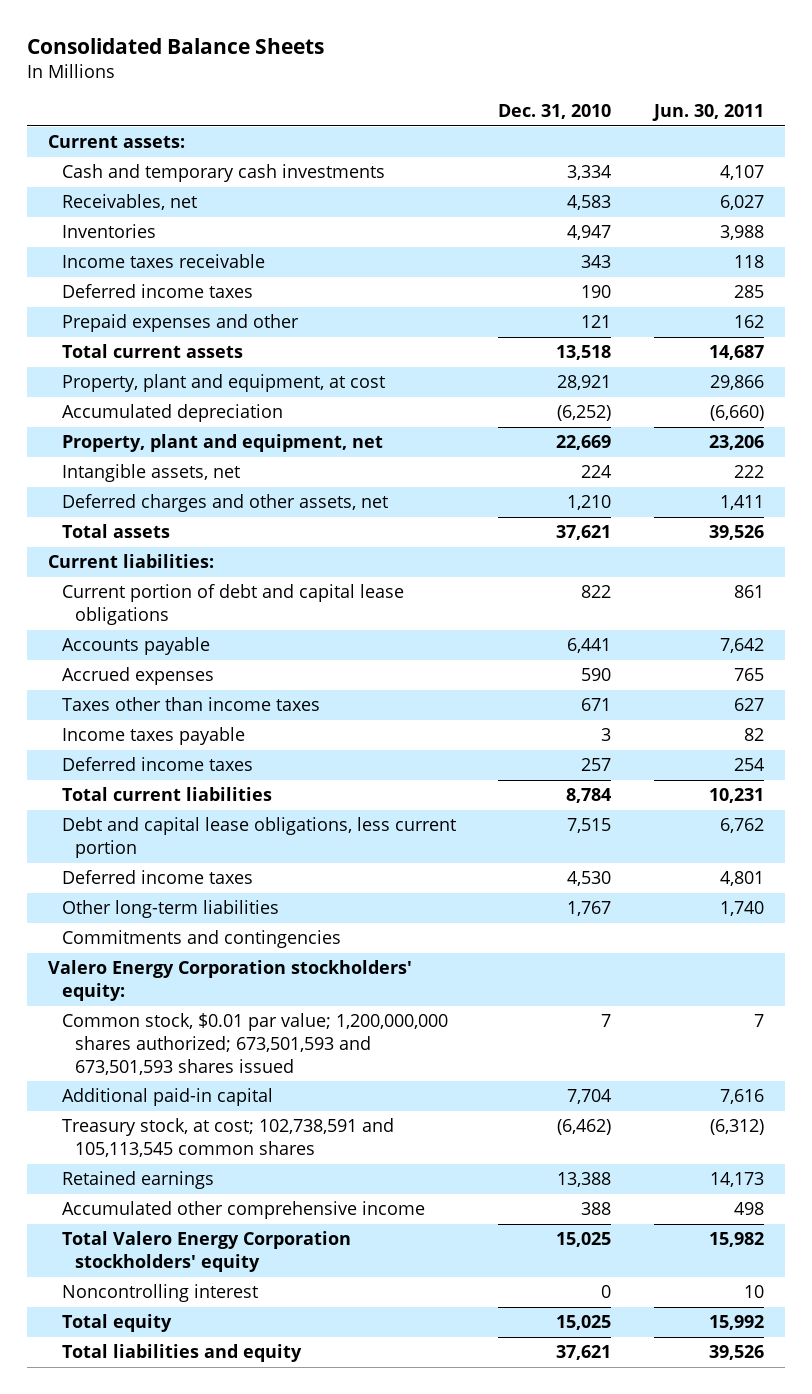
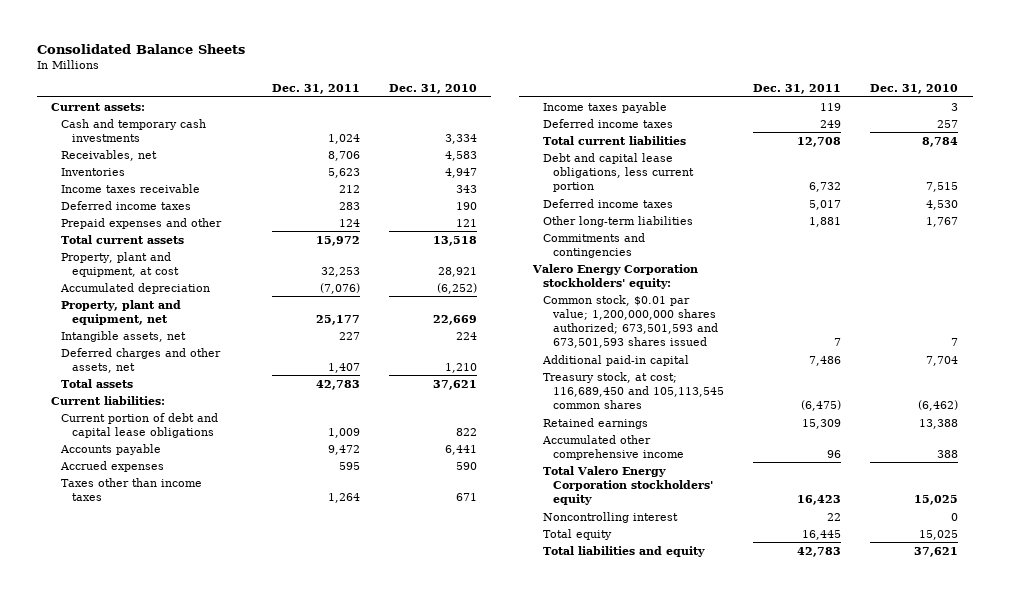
[652,104,765,122] Jun. 30, 2011 -> none
none -> [271,84,360,95] Dec. 31, 2011
[61,1118,394,1158] Treasury stock, at cost; 102,738,591 and 105,113,545 common shares -> [543,371,725,410] Treasury stock, at cost; 116,689,450 and 105,113,545 common shares

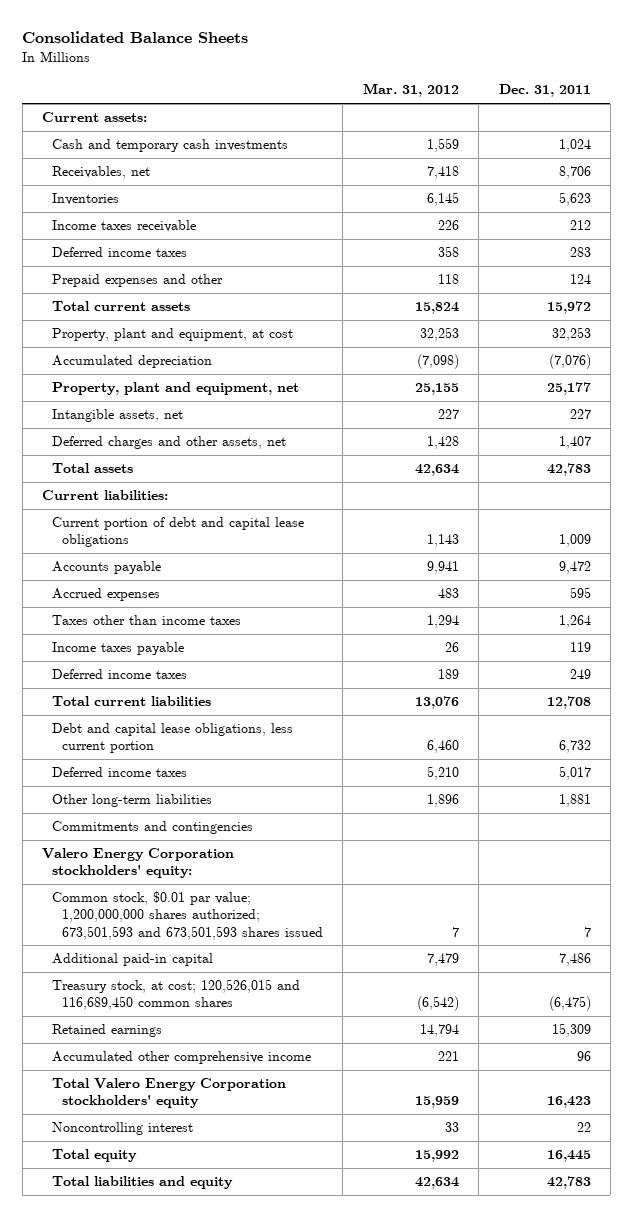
[388,84,477,95] Dec. 31, 2010 -> none
none -> [362,83,459,98] Mar. 31, 2012
[543,371,725,410] Treasury stock, at cost; 116,689,450 and 105,113,545 common shares -> [51,979,300,1011] Treasury stock, at cost; 120,526,015 and 116,689,450 common shares

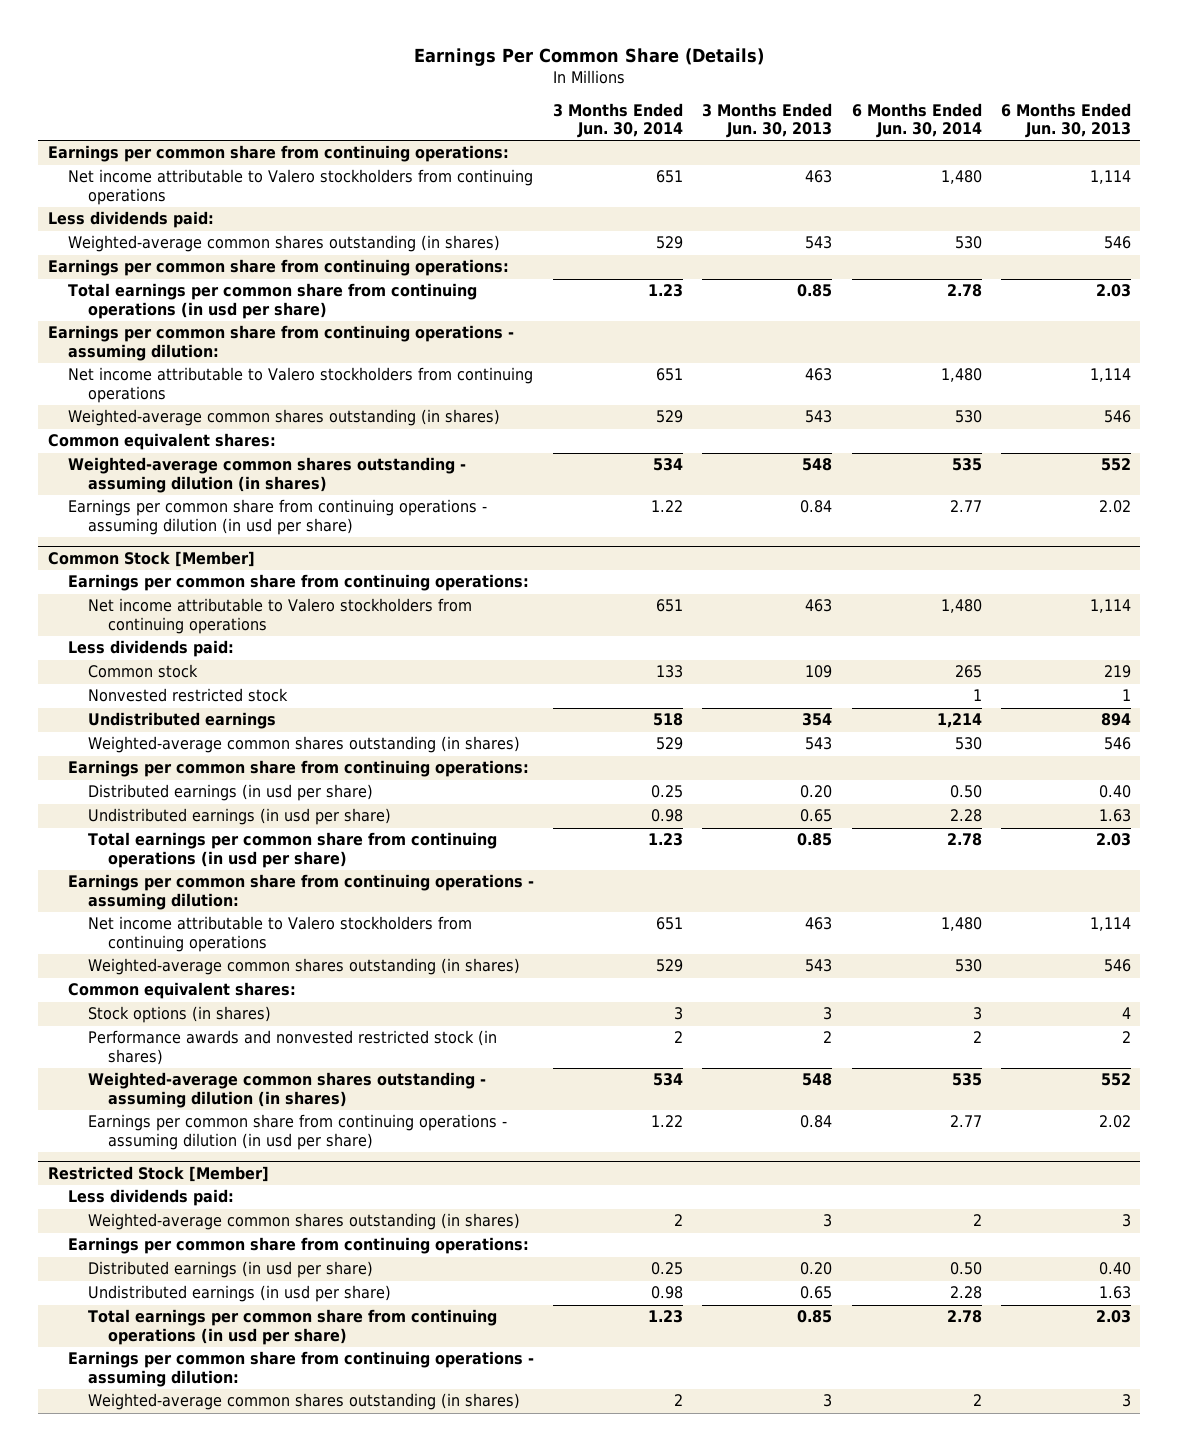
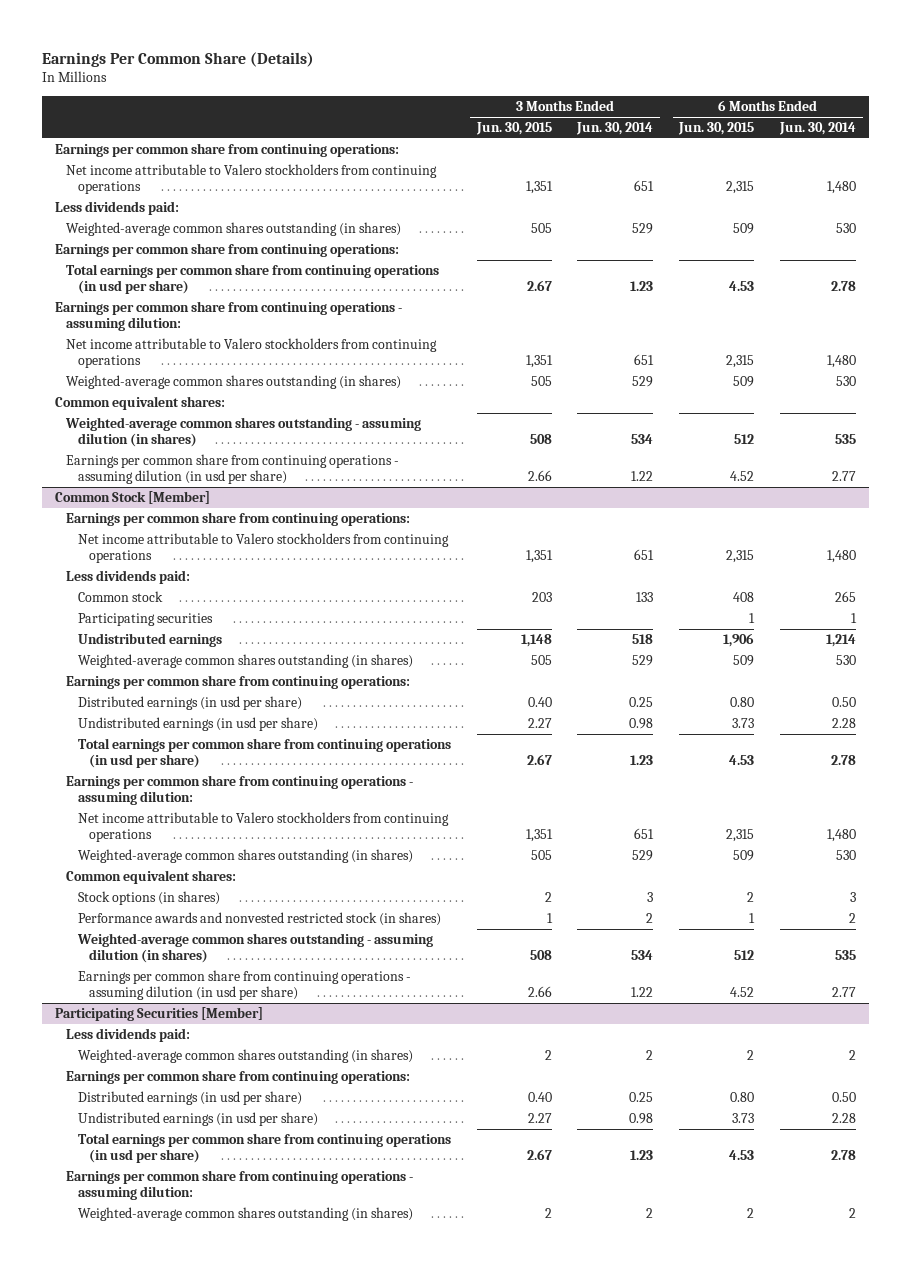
[702,102,833,139] 3 Months Ended Jun. 30, 2013 -> none
[1000,102,1131,139] 6 Months Ended Jun. 30, 2013 -> none
none -> [475,122,552,136] Jun. 30, 2015
none -> [678,122,755,136] Jun. 30, 2015
[87,688,288,703] Nonvested restricted stock -> [77,613,213,627] Participating securities
[47,1165,269,1182] Restricted Stock [Member] -> none
none -> [55,1007,264,1022] Participating Securities [Member]

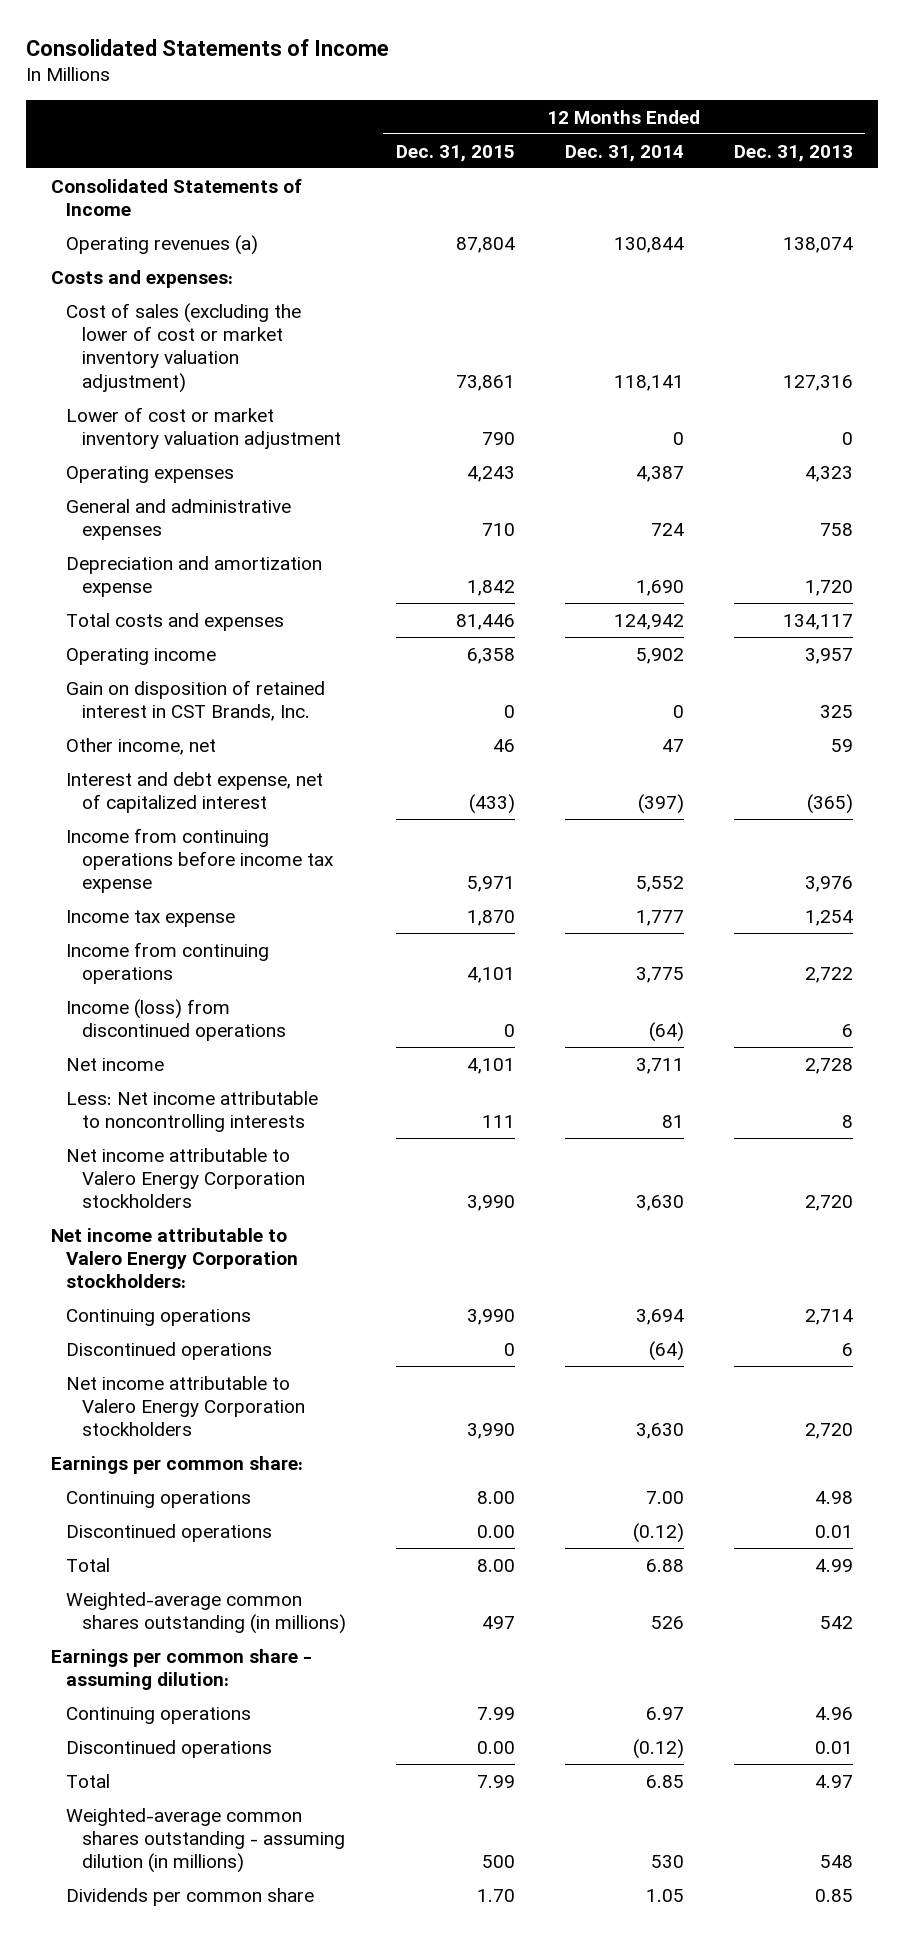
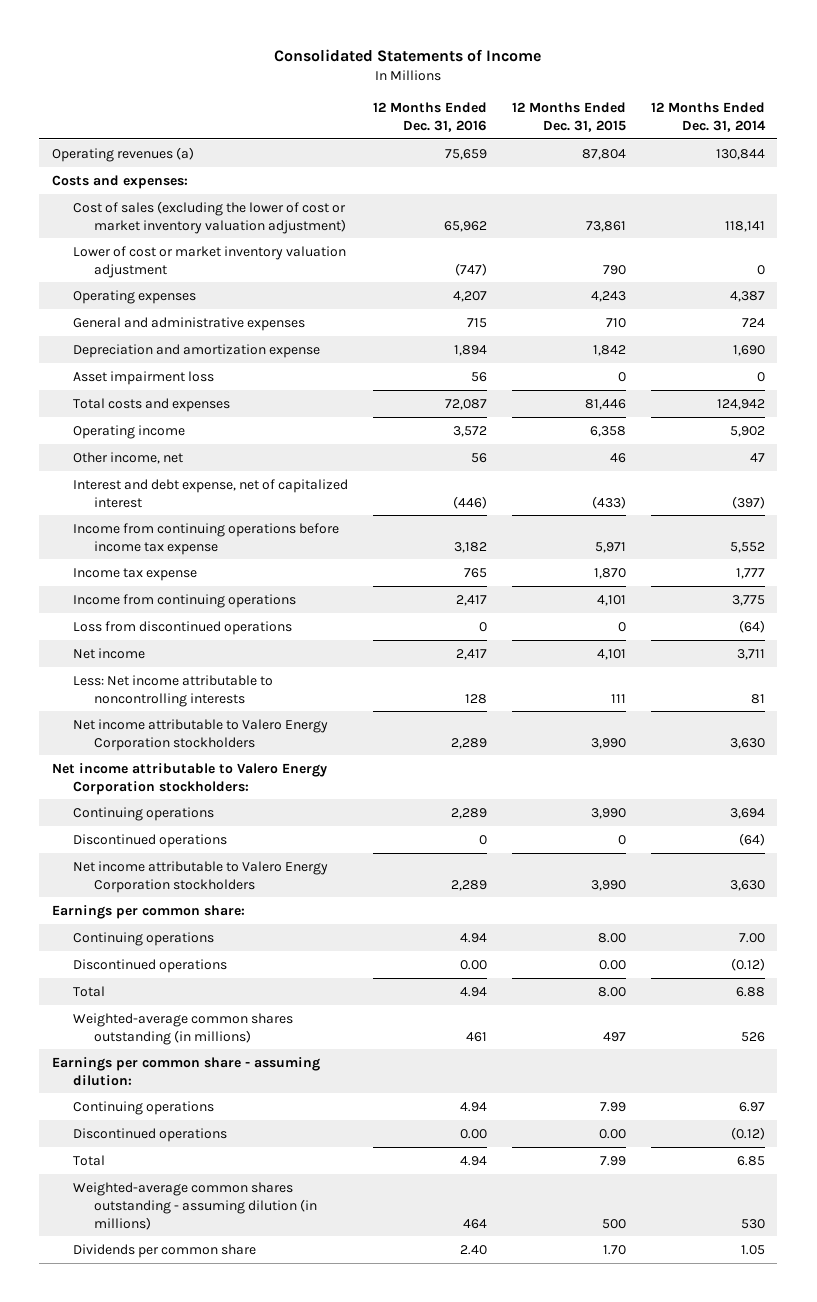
[733,144,853,162] Dec. 31, 2013 -> none
none -> [372,102,487,133] 12 Months Ended Dec. 31, 2016
[51,178,303,216] Consolidated Statements of Income -> none
none -> [72,370,214,385] Asset impairment loss
[66,679,326,721] Gain on disposition of retained interest in CST Brands, Inc. -> none
[66,998,286,1041] Income (loss) from discontinued operations -> [72,620,292,635] Loss from discontinued operations

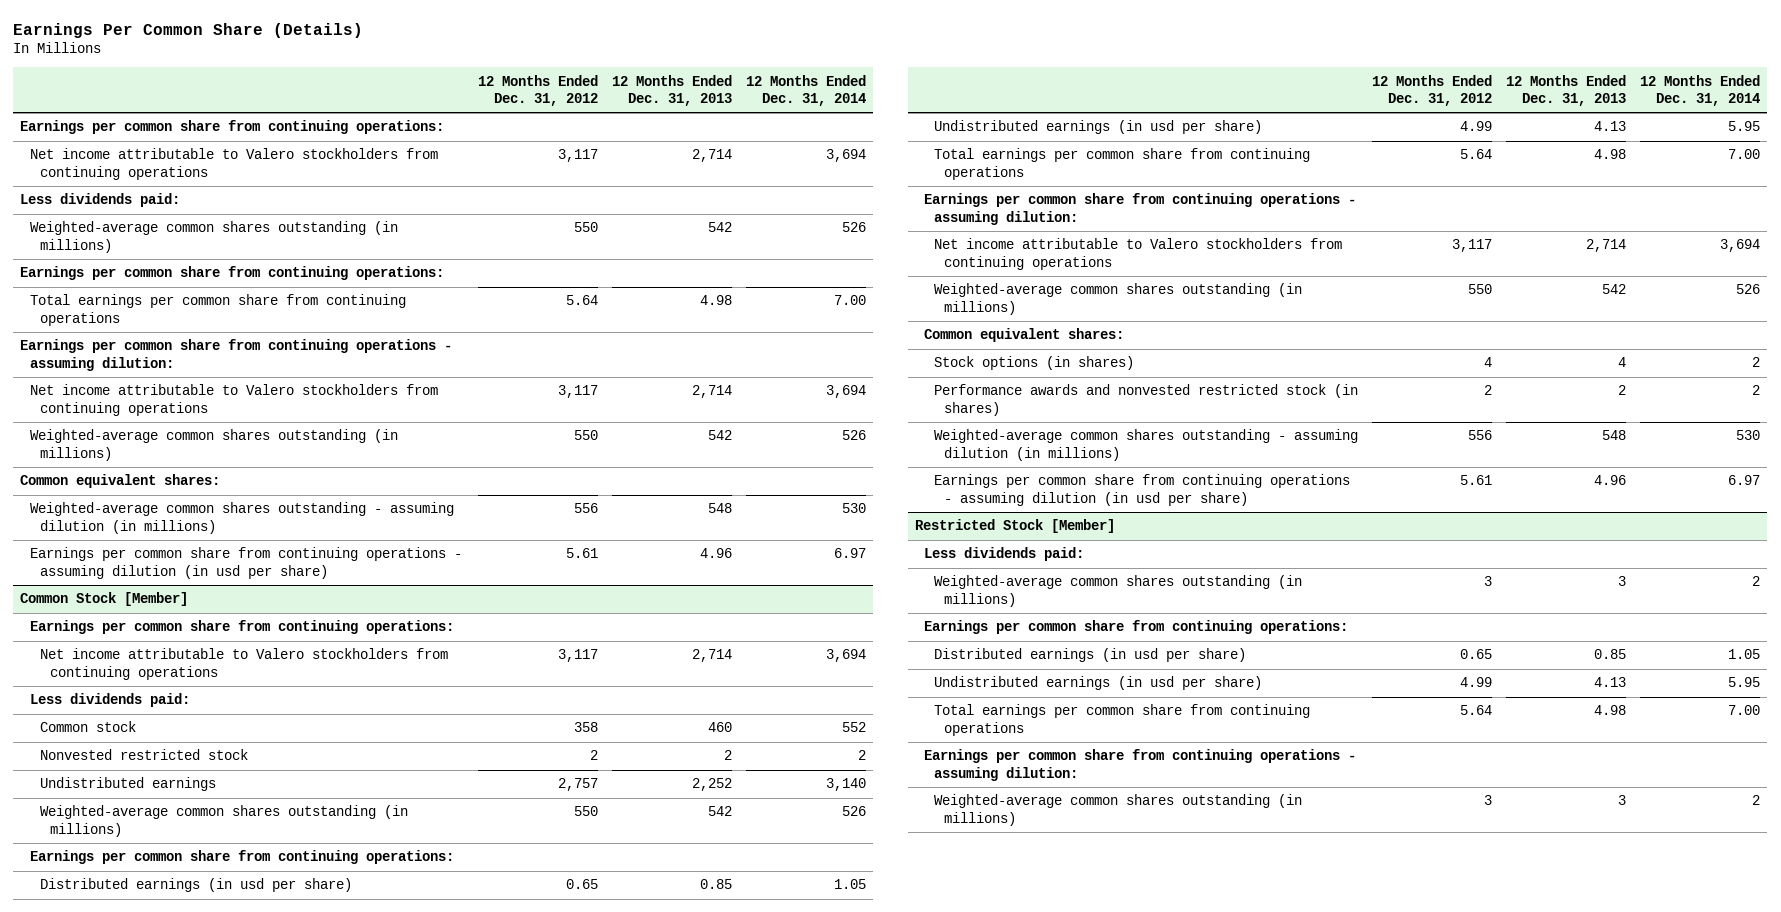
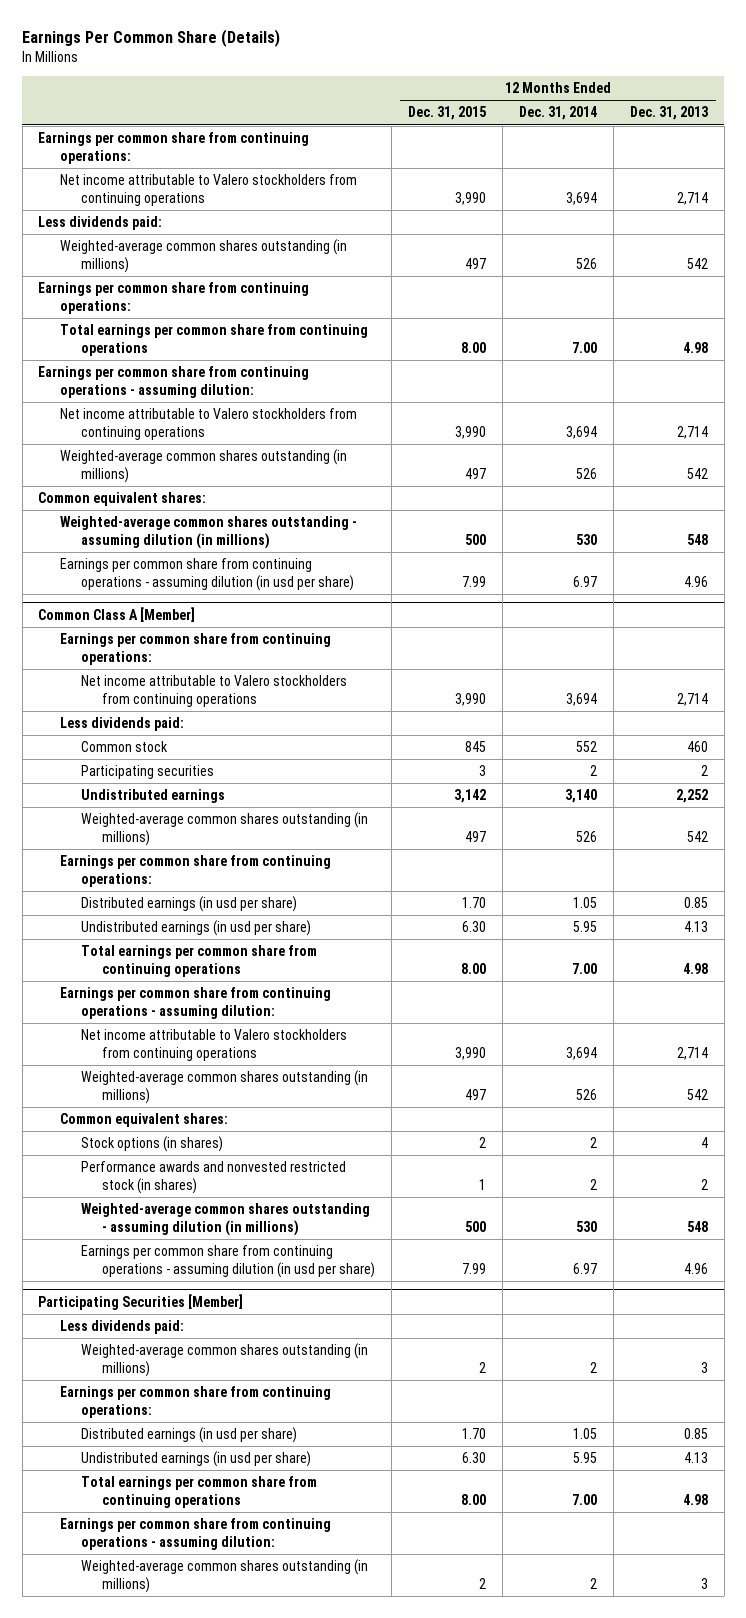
[477,74,598,107] 12 Months Ended Dec. 31, 2012 -> none
none -> [407,106,486,121] Dec. 31, 2015
[20,592,189,607] Common Stock [Member] -> none
none -> [38,607,196,623] Common Class A [Member]
[39,749,248,761] Nonvested restricted stock -> [80,765,214,780] Participating securities
[914,519,1115,534] Restricted Stock [Member] -> none
none -> [38,1294,244,1311] Participating Securities [Member]

